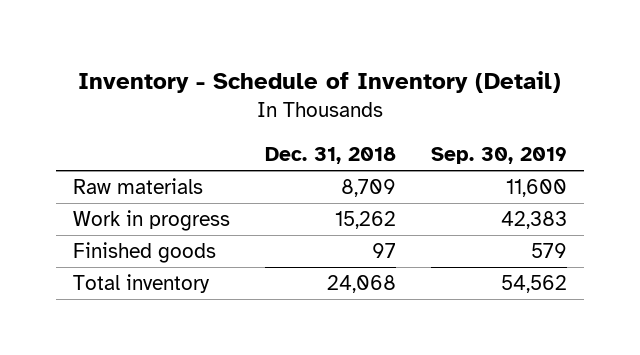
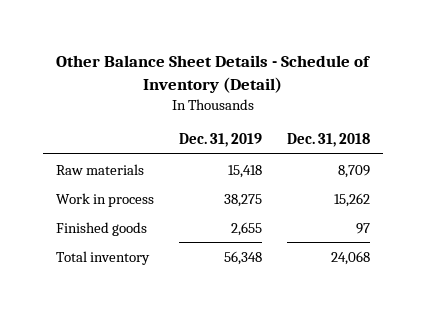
[77,70,561,93] Inventory - Schedule of Inventory (Detail) -> [56,54,372,93] Other Balance Sheet Details - Schedule of Inventory (Detail)
[430,147,567,165] Sep. 30, 2019 -> none
none -> [179,133,263,148] Dec. 31, 2019
[73,210,231,232] Work in progress -> [56,192,155,207] Work in process

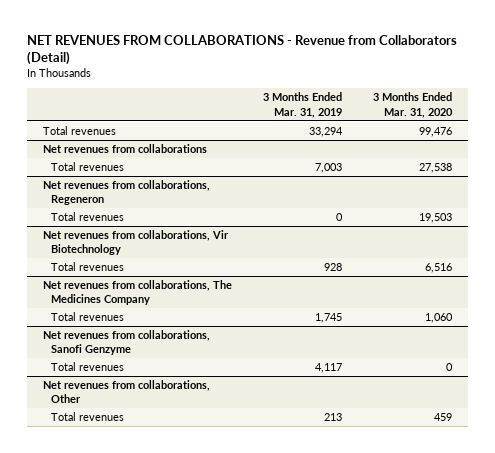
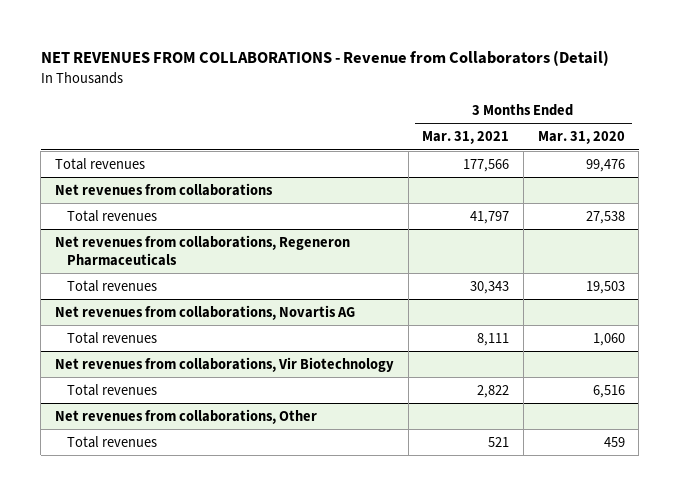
[263,92,343,118] 3 Months Ended Mar. 31, 2019 -> none
none -> [422,131,510,145] Mar. 31, 2021
[43,180,211,206] Net revenues from collaborations, Regeneron -> [54,234,350,266] Net revenues from collaborations, Regeneron Pharmaceuticals
none -> [54,304,355,320] Net revenues from collaborations, Novartis AG
none -> [67,331,158,344] Total revenues
[43,280,233,306] Net revenues from collaborations, The Medicines Company -> none
[50,312,124,322] Total revenues -> none
[43,330,211,356] Net revenues from collaborations, Sanofi Genzyme -> none
[50,362,124,372] Total revenues -> none

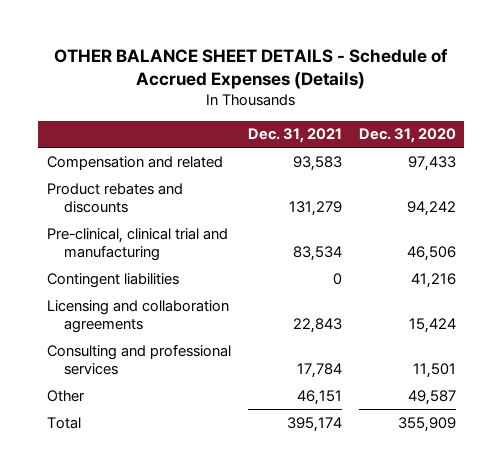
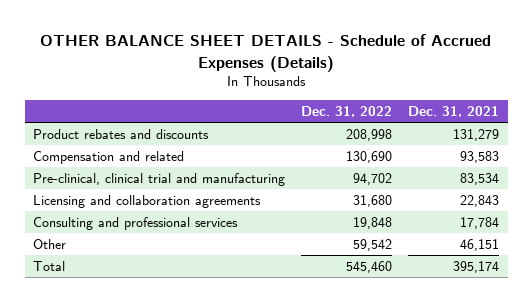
[358,128,456,144] Dec. 31, 2020 -> none
none -> [301,105,393,117] Dec. 31, 2022
[46,155,223,170] Compensation and related -> [32,150,184,164] Compensation and related
[46,272,179,288] Contingent liabilities -> none

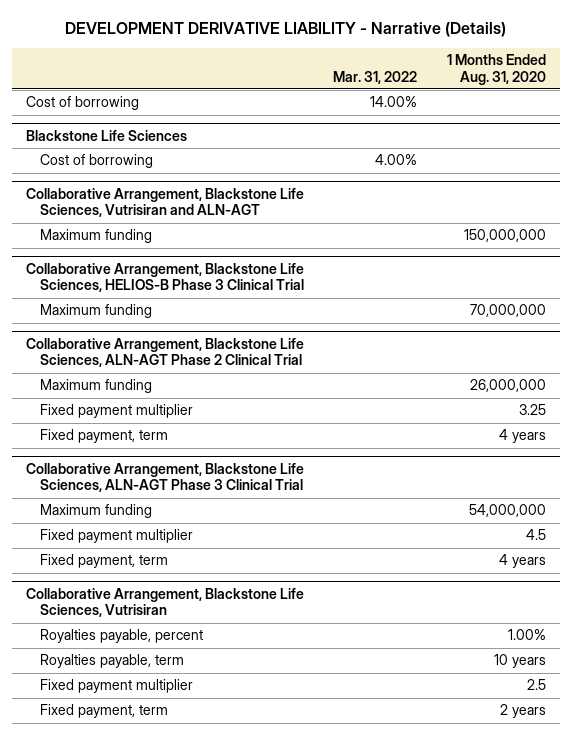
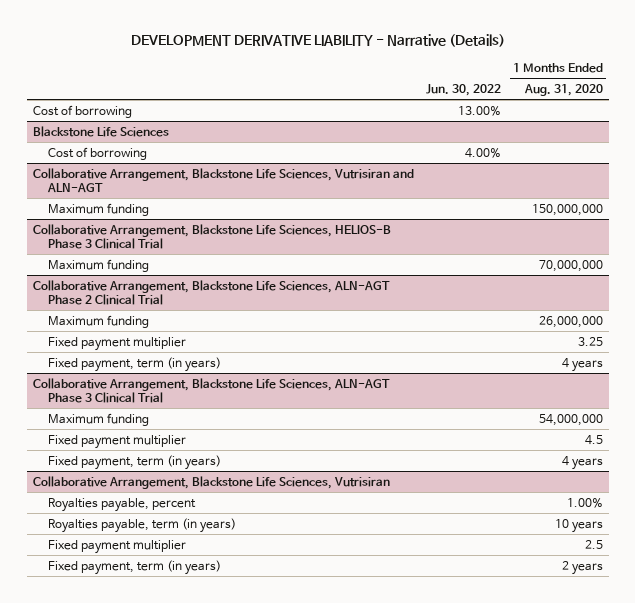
[333,70,418,84] Mar. 31, 2022 -> none
none -> [425,84,501,97] Jun. 30, 2022
[40,429,169,444] Fixed payment, term -> [47,356,221,372] Fixed payment, term (in years)
[40,554,169,569] Fixed payment, term -> [47,454,221,470] Fixed payment, term (in years)
[40,654,185,669] Royalties payable, term -> [47,517,236,533] Royalties payable, term (in years)
[40,704,169,719] Fixed payment, term -> [47,559,221,575] Fixed payment, term (in years)

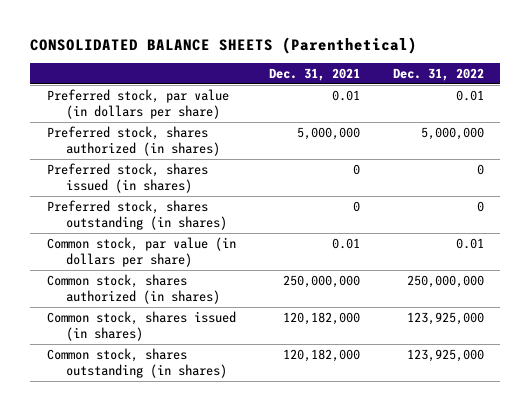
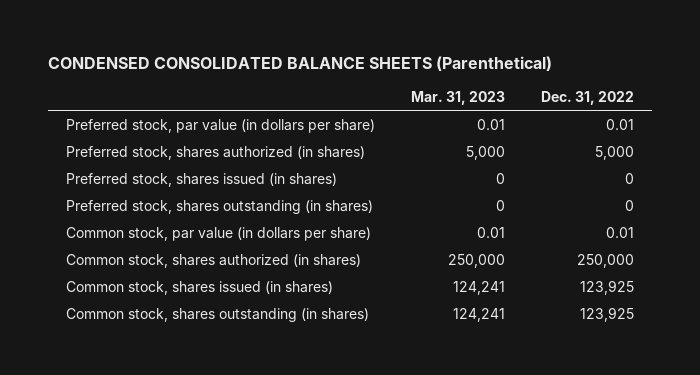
[30,37,418,55] CONSOLIDATED BALANCE SHEETS (Parenthetical) -> [47,56,552,72] CONDENSED CONSOLIDATED BALANCE SHEETS (Parenthetical)
[268,68,360,82] Dec. 31, 2021 -> none
none -> [410,90,505,105] Mar. 31, 2023
[420,126,484,140] 5,000,000 -> [594,145,634,160] 5,000
[406,274,484,288] 250,000,000 -> [576,253,634,268] 250,000
[406,311,484,325] 123,925,000 -> [579,279,634,295] 123,925
[406,348,484,362] 123,925,000 -> [579,306,634,322] 123,925

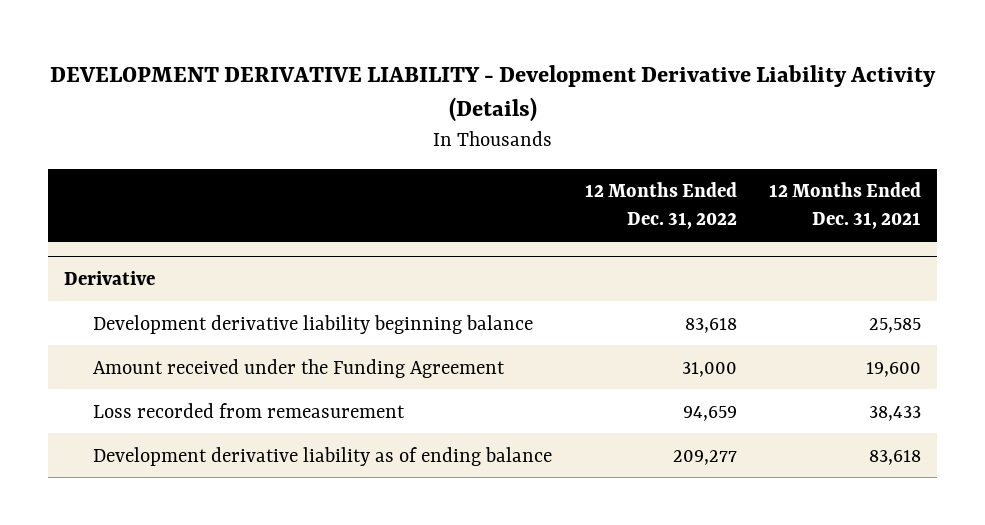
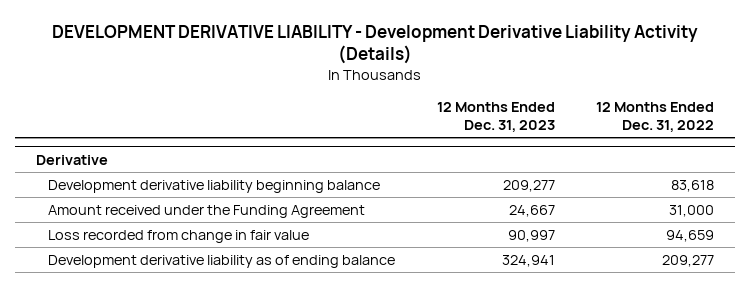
[769,182,922,230] 12 Months Ended Dec. 31, 2021 -> none
none -> [436,102,555,133] 12 Months Ended Dec. 31, 2023
[93,402,406,418] Loss recorded from remeasurement -> [47,229,309,243] Loss recorded from change in fair value

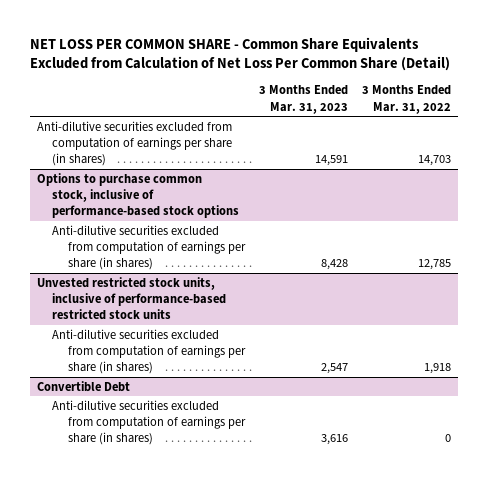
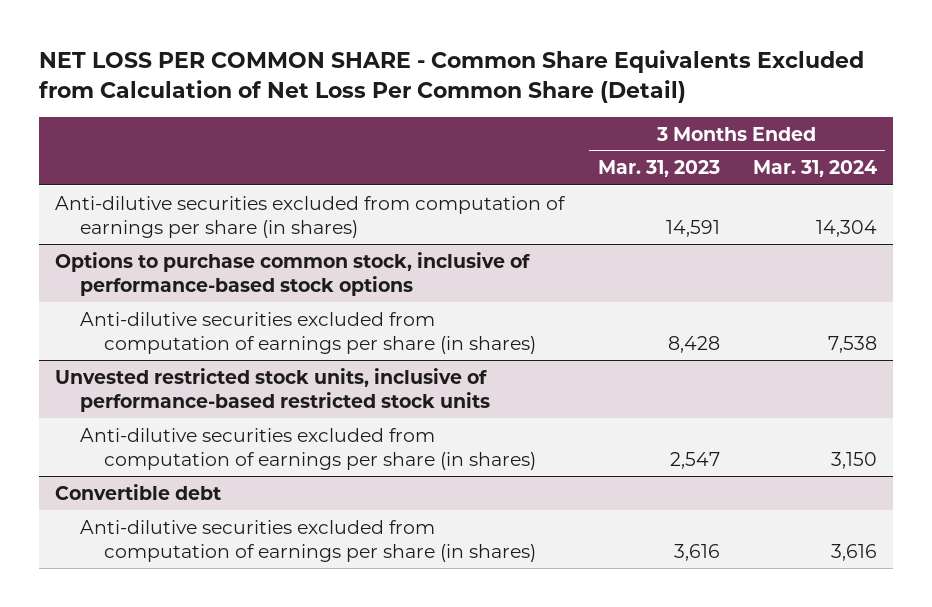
[362,85,452,114] 3 Months Ended Mar. 31, 2022 -> none
none -> [752,160,877,178] Mar. 31, 2024
[36,380,130,392] Convertible Debt -> [55,483,222,500] Convertible debt

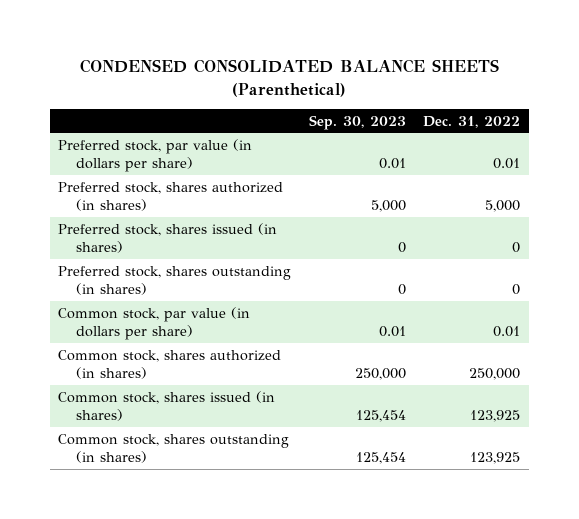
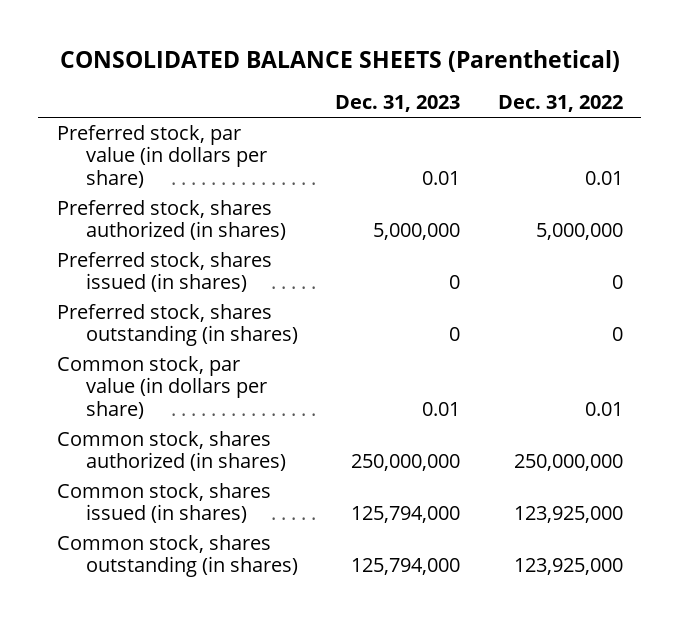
[80,59,500,97] CONDENSED CONSOLIDATED BALANCE SHEETS (Parenthetical) -> [59,50,620,73] CONSOLIDATED BALANCE SHEETS (Parenthetical)
[308,114,406,130] Sep. 30, 2023 -> none
none -> [335,95,461,113] Dec. 31, 2023
[485,199,521,212] 5,000 -> [535,223,623,241] 5,000,000
[469,367,521,380] 250,000 -> [513,454,623,472] 250,000,000
[470,409,521,422] 123,925 -> [513,506,623,524] 123,925,000
[470,451,521,464] 123,925 -> [513,558,623,576] 123,925,000

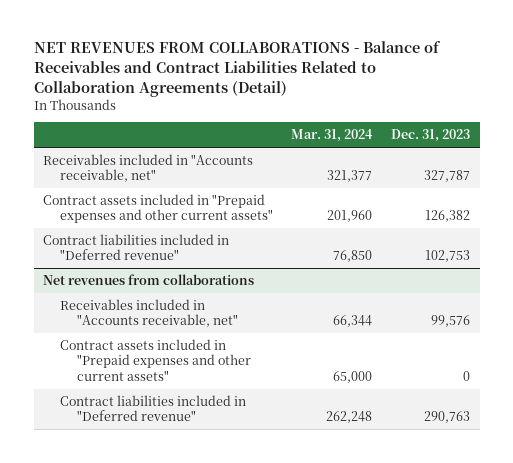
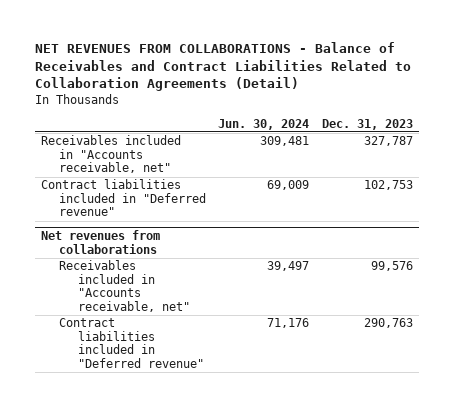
[291,129,374,143] Mar. 31, 2024 -> none
none -> [218,118,310,130] Jun. 30, 2024
[42,194,273,224] Contract assets included in "Prepaid expenses and other current assets" -> none
[59,339,251,381] Contract assets included in "Prepaid expenses and other current assets" -> none

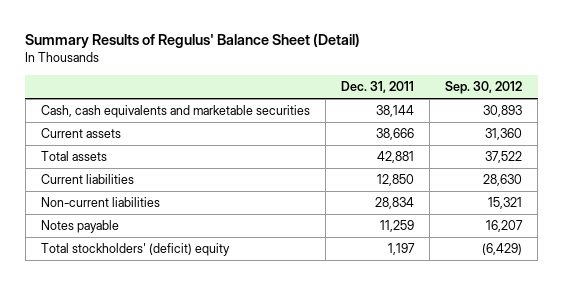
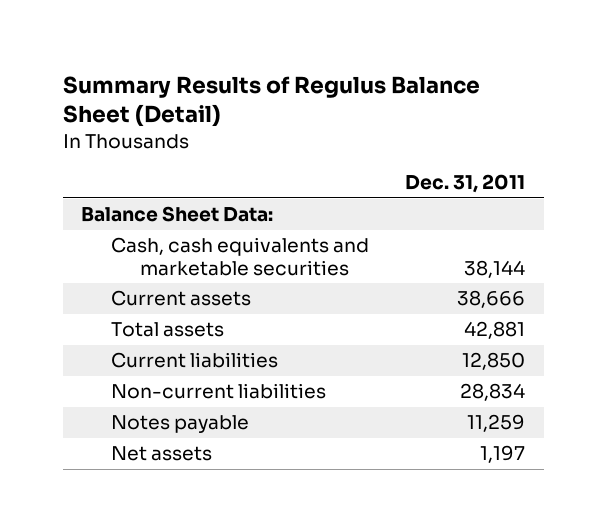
[25,32,361,48] Summary Results of Regulus' Balance Sheet (Detail) -> [63,75,481,128] Summary Results of Regulus Balance Sheet (Detail)
[445,81,523,95] Sep. 30, 2012 -> none
none -> [81,206,274,223] Balance Sheet Data:
[40,243,230,257] Total stockholders' (deficit) equity -> [110,446,212,462] Net assets

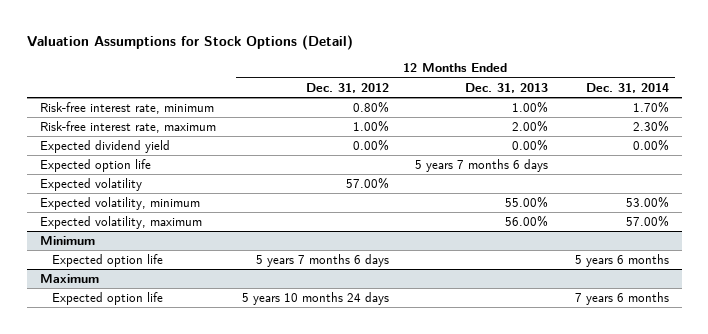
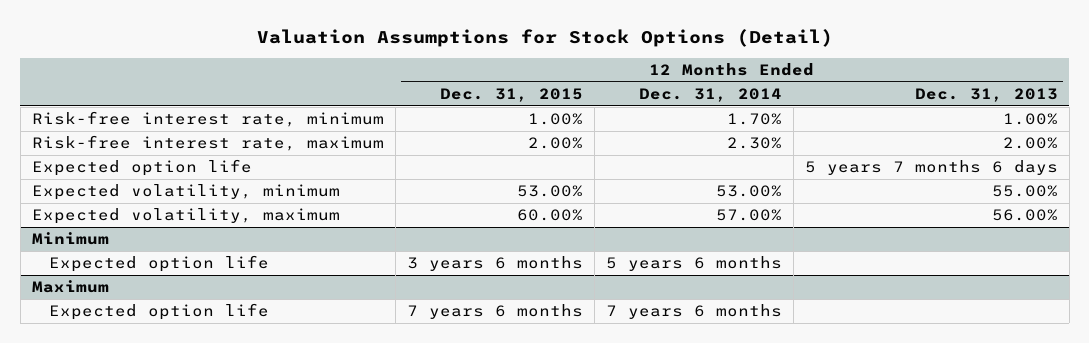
[306,82,390,93] Dec. 31, 2012 -> none
none -> [439,87,583,102] Dec. 31, 2015
[39,140,170,154] Expected dividend yield -> none
[39,178,142,192] Expected volatility -> none

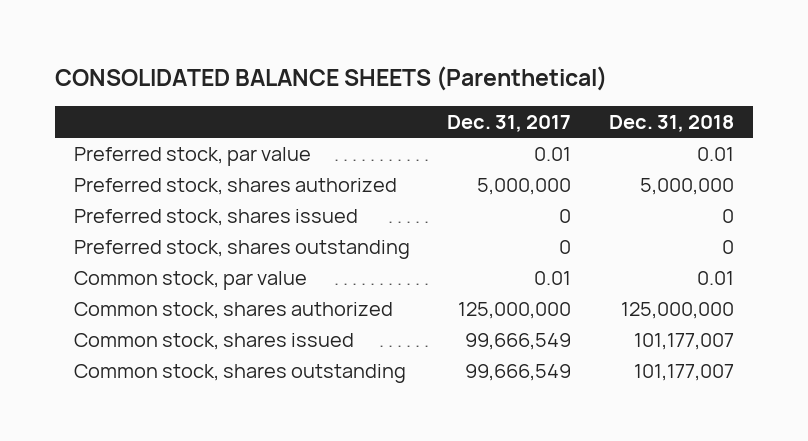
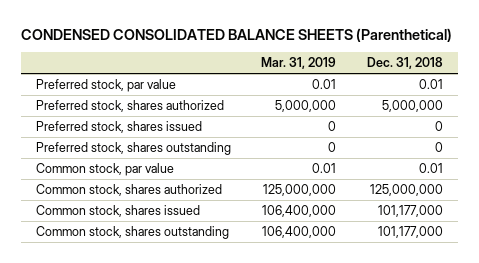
[54,65,607,91] CONSOLIDATED BALANCE SHEETS (Parenthetical) -> [20,27,452,42] CONDENSED CONSOLIDATED BALANCE SHEETS (Parenthetical)
[447,114,572,132] Dec. 31, 2017 -> none
none -> [261,57,337,70] Mar. 31, 2019
[633,332,734,350] 101,177,007 -> [377,205,443,218] 101,177,000
[633,363,734,381] 101,177,007 -> [377,226,443,239] 101,177,000

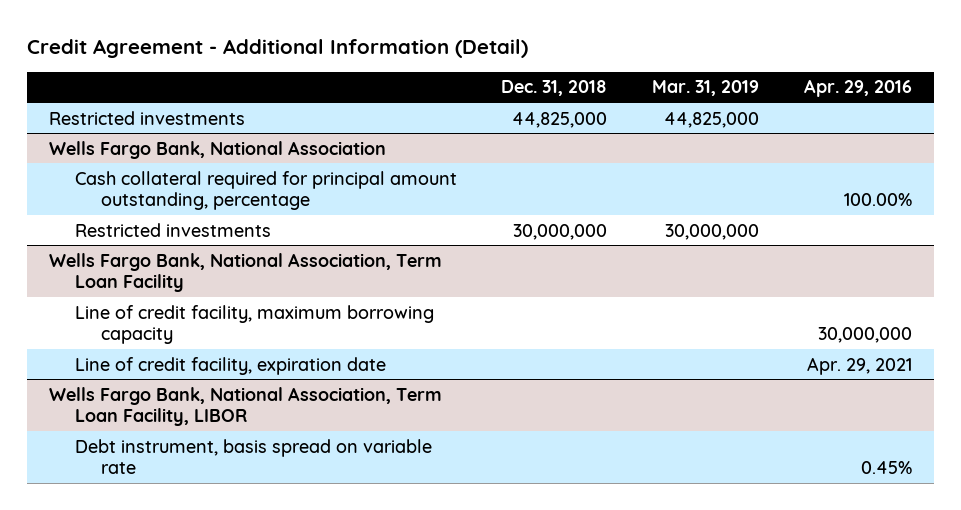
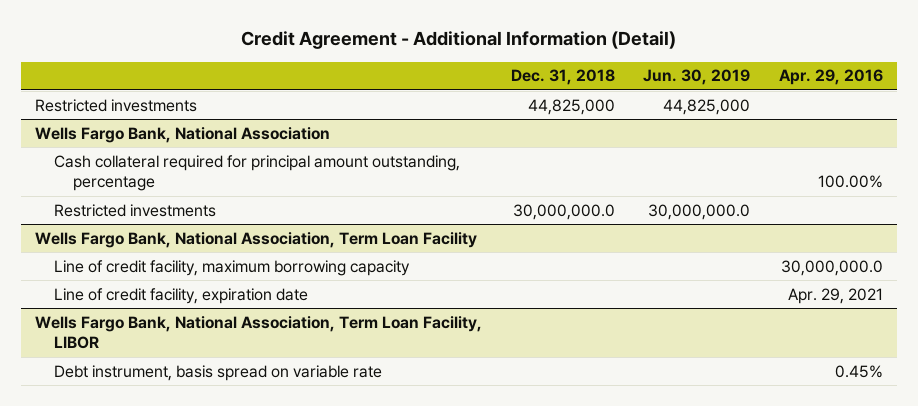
[652,80,760,97] Mar. 31, 2019 -> none
none -> [643,69,751,86] Jun. 30, 2019
[513,223,608,240] 30,000,000 -> [512,203,615,220] 30,000,000.0
[817,327,912,344] 30,000,000 -> [781,259,884,276] 30,000,000.0

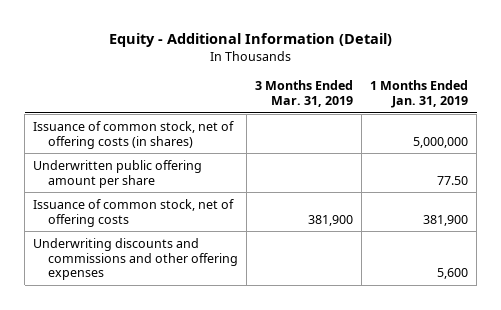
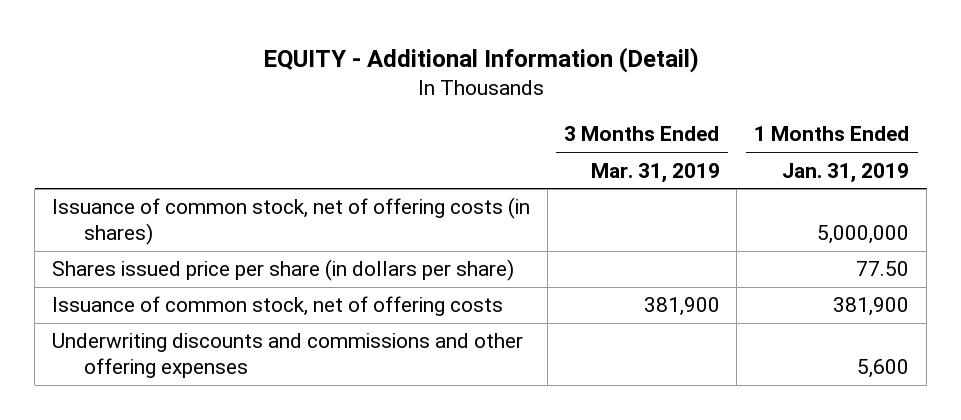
[108,33,392,48] Equity - Additional Information (Detail) -> [262,46,699,73] EQUITY - Additional Information (Detail)
[33,159,203,188] Underwritten public offering amount per share -> [51,259,514,282] Shares issued price per share (in dollars per share)

